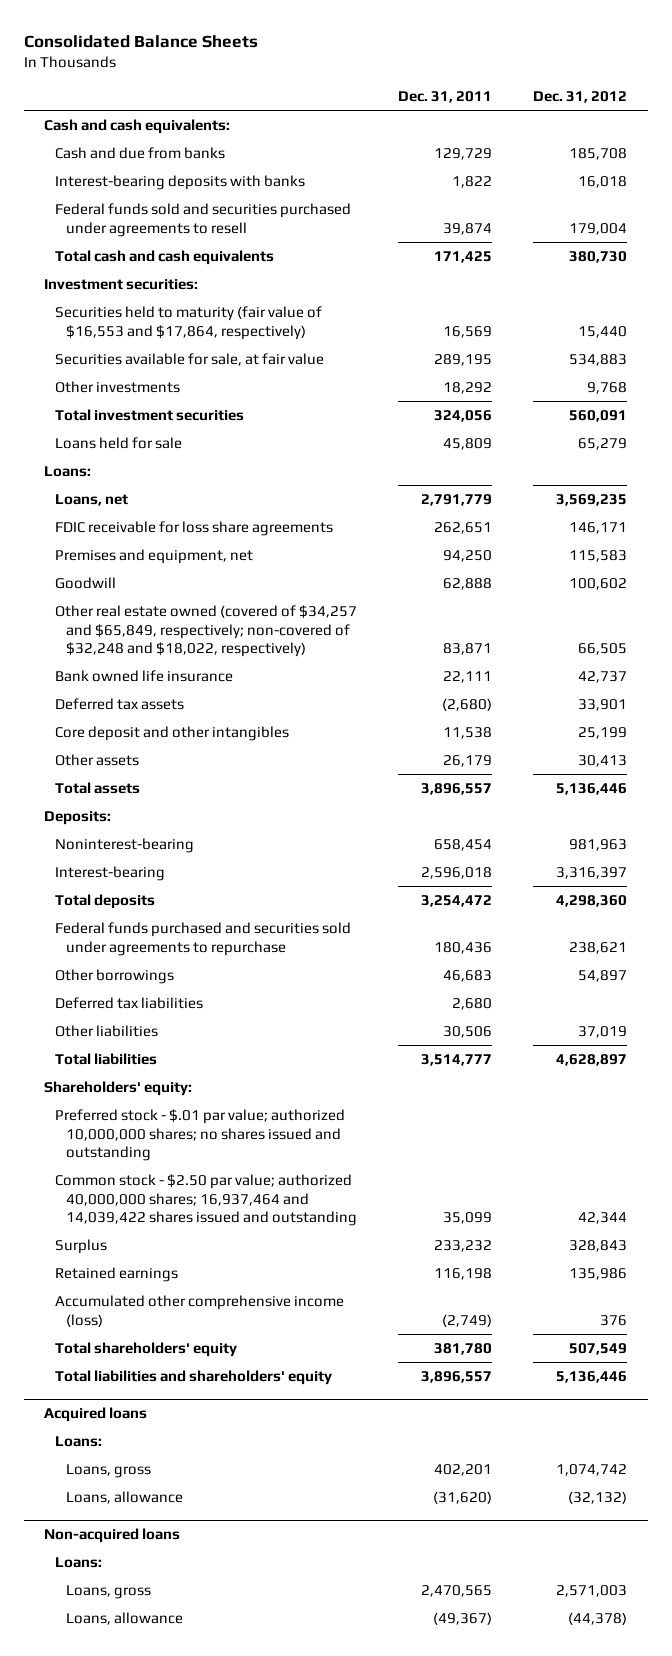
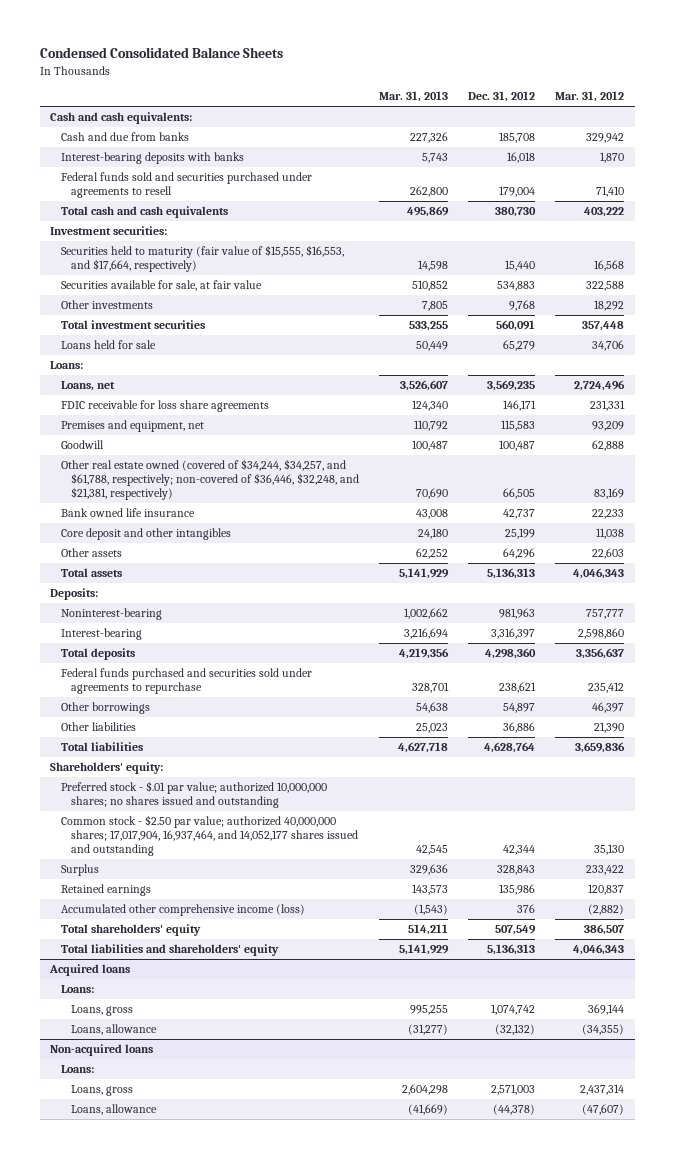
[23,35,258,49] Consolidated Balance Sheets -> [39,47,283,59] Condensed Consolidated Balance Sheets
[398,91,493,104] Dec. 31, 2011 -> none
none -> [379,91,449,103] Mar. 31, 2013
none -> [555,91,625,103] Mar. 31, 2012
[55,305,323,340] Securities held to maturity (fair value of $16,553 and $17,864, respectively) -> [60,244,344,273] Securities held to maturity (fair value of $15,555, $16,553, and $17,664, respectively)
[569,577,628,590] 100,602 -> [499,439,536,451] 100,487
[55,604,358,658] Other real estate owned (covered of $34,257 and $65,849, respectively; non-covered of $32,248 and $18,022, respectively) -> [60,458,360,501] Other real estate owned (covered of $34,244, $34,257, and $61,788, respectively; non-covered of $36,446, $32,248, and $21,381, respectively)
[55,697,185,710] Deferred tax assets -> none
[578,754,628,767] 30,413 -> [503,547,536,559] 64,296
[556,782,628,795] 5,136,446 -> [487,567,536,579] 5,136,313
[55,996,204,1009] Deferred tax liabilities -> none
[578,1025,628,1038] 37,019 -> [503,721,536,733] 36,886
[556,1053,628,1066] 4,628,897 -> [484,741,536,753] 4,628,764
[55,1173,358,1227] Common stock - $2.50 par value; authorized 40,000,000 shares; 16,937,464 and 14,039,422 shares issued and outstanding -> [60,814,359,857] Common stock - $2.50 par value; authorized 40,000,000 shares; 17,017,904, 16,937,464, and 14,052,177 shares issued and outstanding
[556,1370,628,1383] 5,136,446 -> [487,943,536,955] 5,136,313

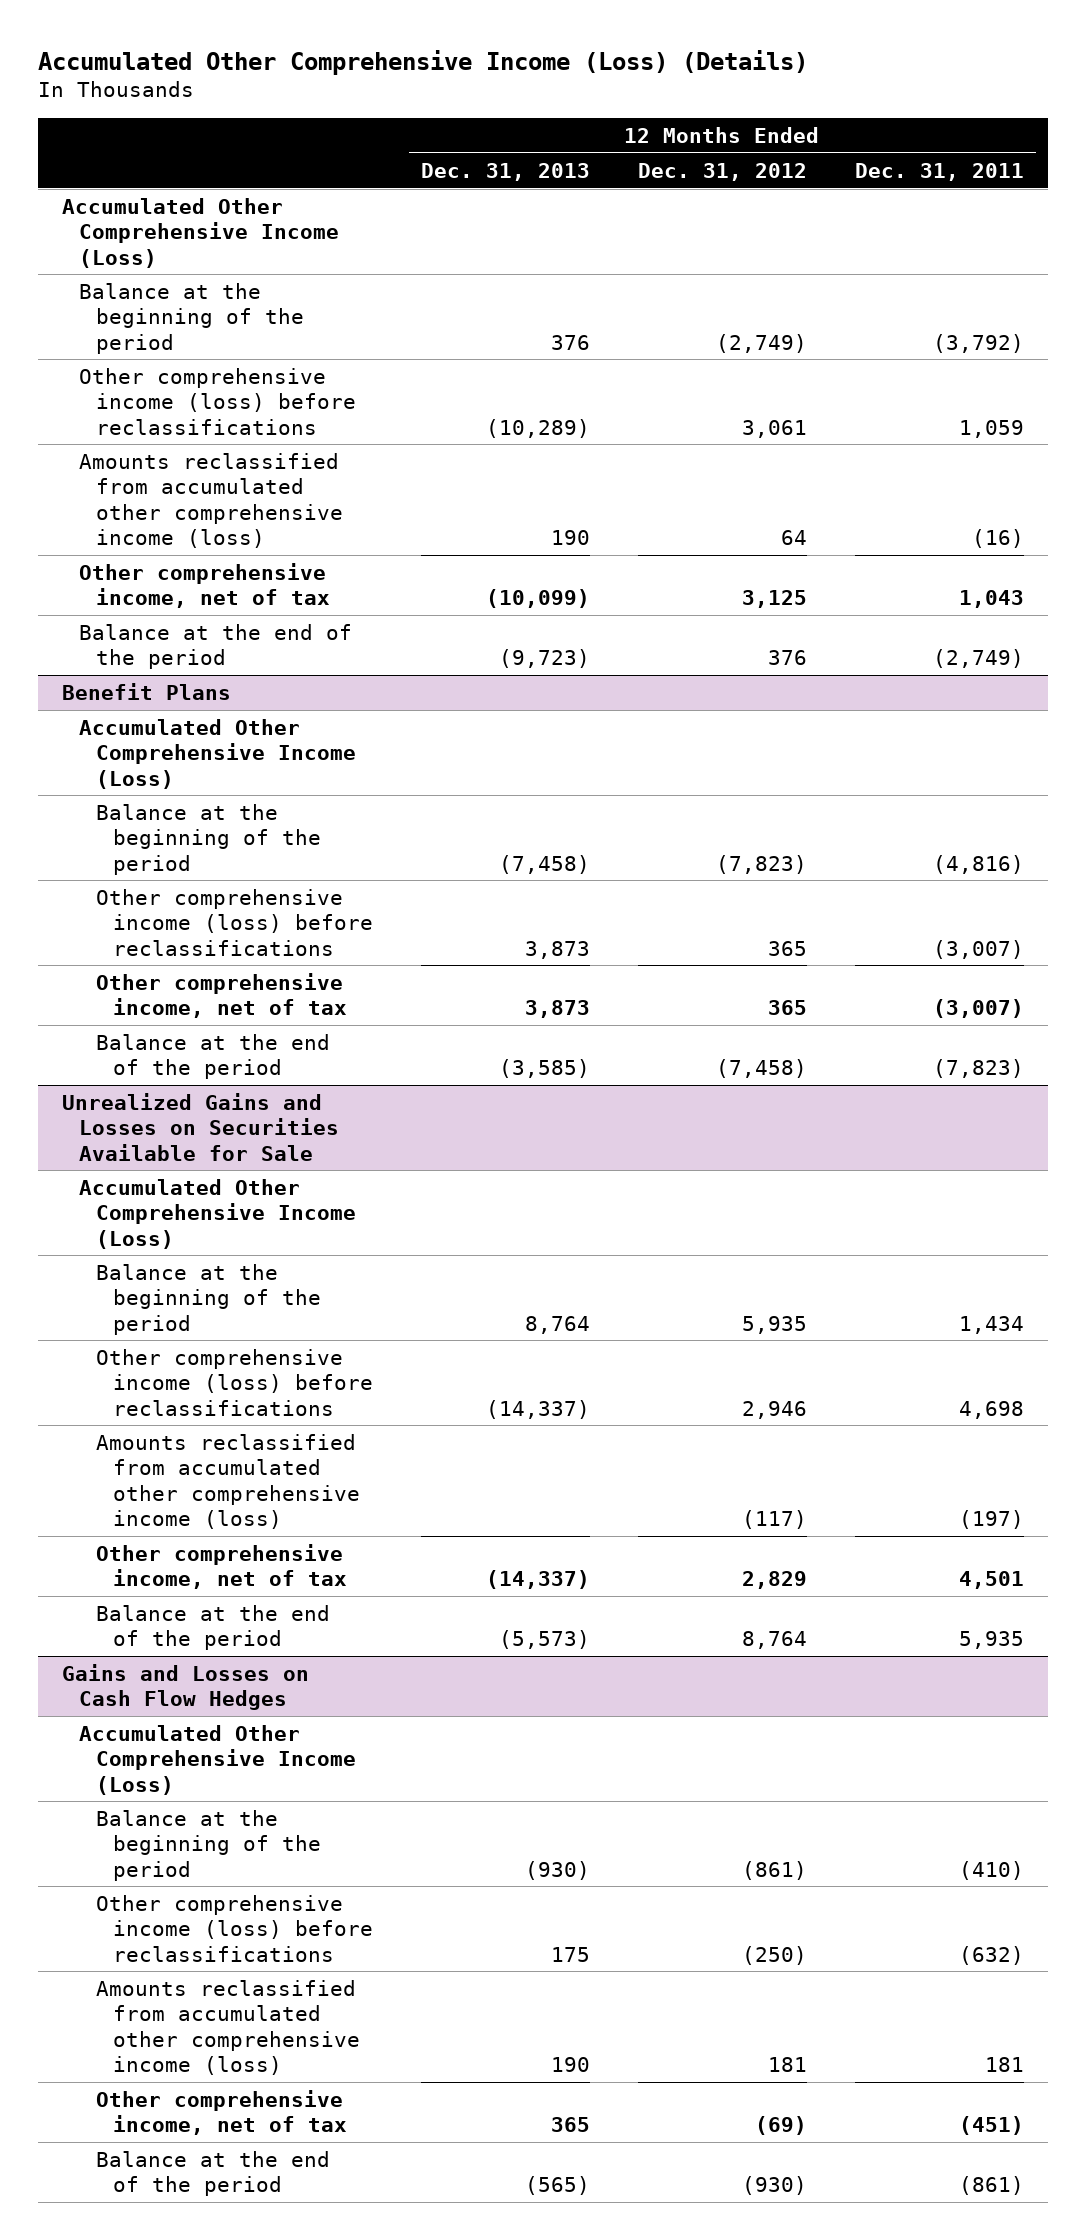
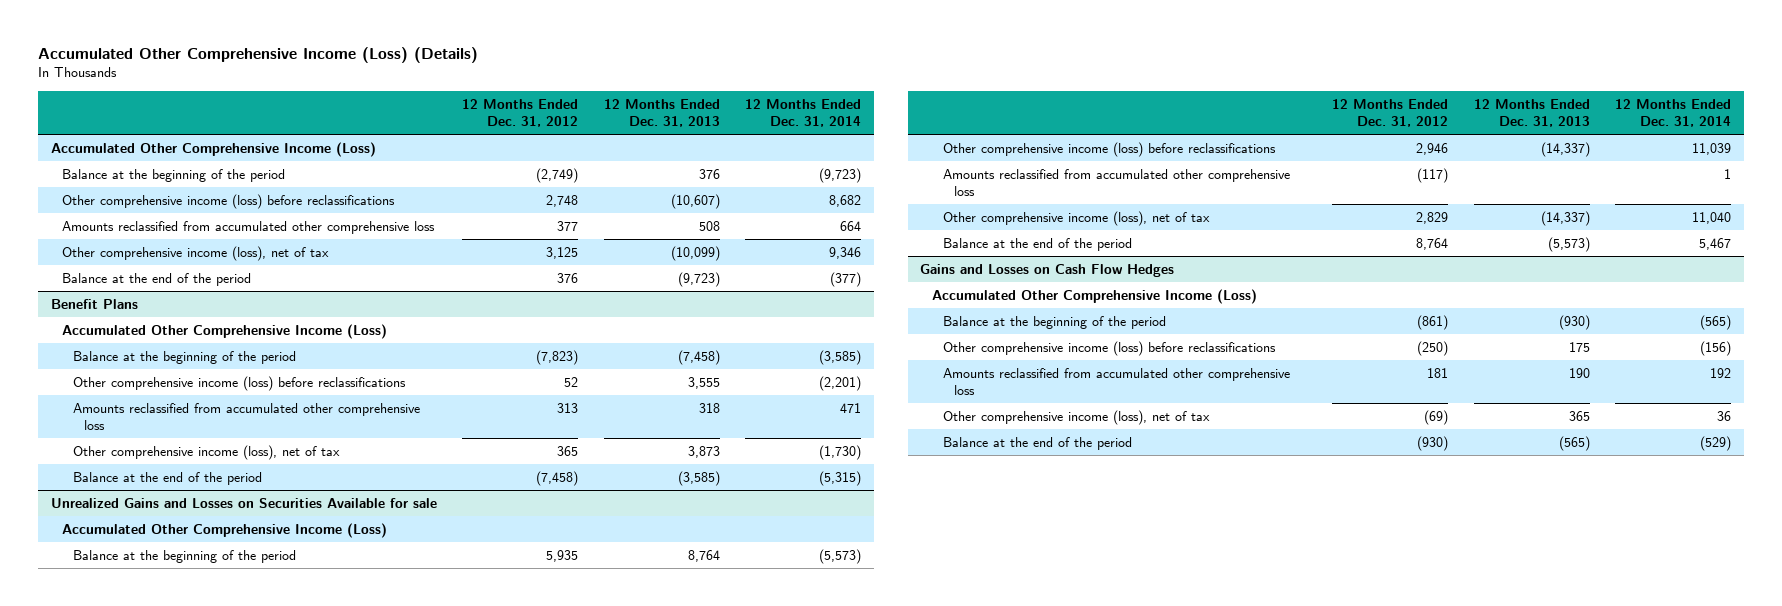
[854,162,1024,181] Dec. 31, 2011 -> none
none -> [745,98,862,127] 12 Months Ended Dec. 31, 2014
[485,418,590,438] (10,289) -> [670,193,720,209] (10,607)
[741,419,807,438] 3,061 -> [546,194,579,207] 2,748
[78,452,343,548] Amounts reclassified from accumulated other comprehensive income (loss) -> [61,220,435,234] Amounts reclassified from accumulated other comprehensive loss
[550,529,590,545] 190 -> [698,220,720,231] 508
[780,529,807,545] 64 -> [557,220,579,231] 377
[78,562,330,609] Other comprehensive income, net of tax -> [61,245,329,261] Other comprehensive income (loss), net of tax
[524,940,590,959] 3,873 -> [687,376,720,389] 3,555
[767,940,807,956] 365 -> [564,376,579,387] 52
none -> [72,402,420,430] Amounts reclassified from accumulated other comprehensive loss
[95,972,347,1019] Other comprehensive income, net of tax -> [72,444,340,460] Other comprehensive income (loss), net of tax
[61,1092,339,1161] Unrealized Gains and Losses on Securities Available for Sale -> [50,497,437,508] Unrealized Gains and Losses on Securities Available for sale
[95,1433,360,1529] Amounts reclassified from accumulated other comprehensive income (loss) -> [942,168,1290,196] Amounts reclassified from accumulated other comprehensive loss
[95,1543,347,1590] Other comprehensive income, net of tax -> [942,210,1210,226] Other comprehensive income (loss), net of tax
[95,1979,360,2075] Amounts reclassified from accumulated other comprehensive income (loss) -> [942,367,1290,395] Amounts reclassified from accumulated other comprehensive loss
[95,2089,347,2136] Other comprehensive income, net of tax -> [942,409,1210,425] Other comprehensive income (loss), net of tax

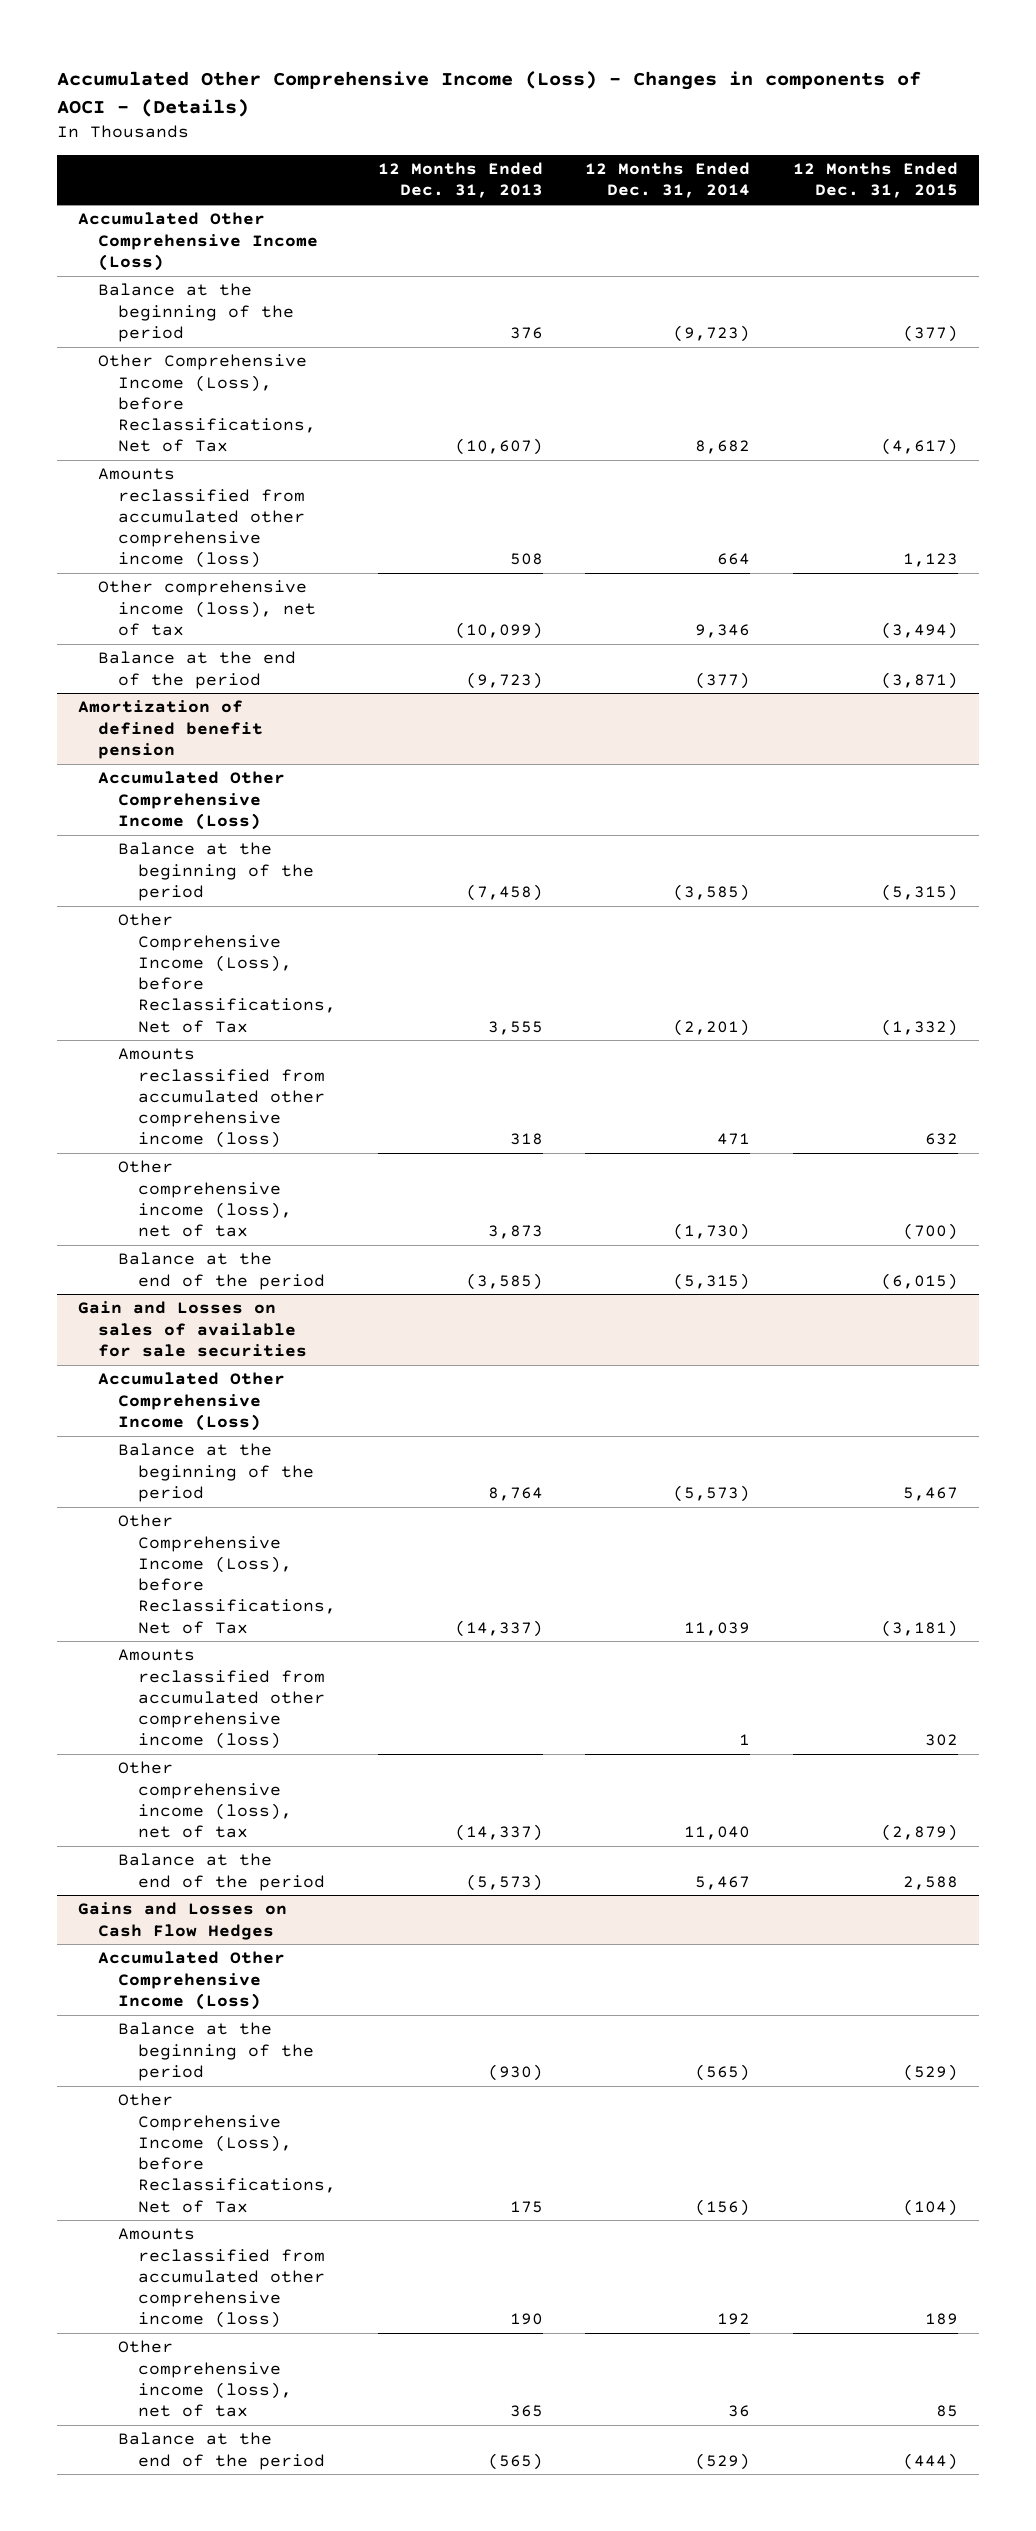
[37,46,478,63] Accumulated Other Comprehensive Income (Loss) (Details) -> [57,71,922,117] Accumulated Other Comprehensive Income (Loss) - Changes in components of AOCI - (Details)
[462,98,579,127] 12 Months Ended Dec. 31, 2012 -> none
none -> [792,162,958,199] 12 Months Ended Dec. 31, 2015
[61,193,395,209] Other comprehensive income (loss) before reclassifications -> [98,354,317,453] Other Comprehensive Income (Loss), before Reclassifications, Net of Tax
[61,220,435,234] Amounts reclassified from accumulated other comprehensive loss -> [98,468,306,569] Amounts reclassified from accumulated other comprehensive income (loss)
[50,298,138,309] Benefit Plans -> [78,700,264,759] Amortization of defined benefit pension
[72,375,406,391] Other comprehensive income (loss) before reclassifications -> [118,913,337,1033] Other Comprehensive Income (Loss), before Reclassifications, Net of Tax
[72,402,420,430] Amounts reclassified from accumulated other comprehensive loss -> [118,1048,326,1149] Amounts reclassified from accumulated other comprehensive income (loss)
[50,497,437,508] Unrealized Gains and Losses on Securities Available for sale -> [78,1301,308,1357] Gain and Losses on sales of available for sale securities
[942,141,1276,157] Other comprehensive income (loss) before reclassifications -> [118,1514,337,1634] Other Comprehensive Income (Loss), before Reclassifications, Net of Tax
[942,168,1290,196] Amounts reclassified from accumulated other comprehensive loss -> [118,1649,326,1750] Amounts reclassified from accumulated other comprehensive income (loss)
[942,340,1276,356] Other comprehensive income (loss) before reclassifications -> [118,2093,337,2213] Other Comprehensive Income (Loss), before Reclassifications, Net of Tax
[942,367,1290,395] Amounts reclassified from accumulated other comprehensive loss -> [118,2228,326,2329] Amounts reclassified from accumulated other comprehensive income (loss)

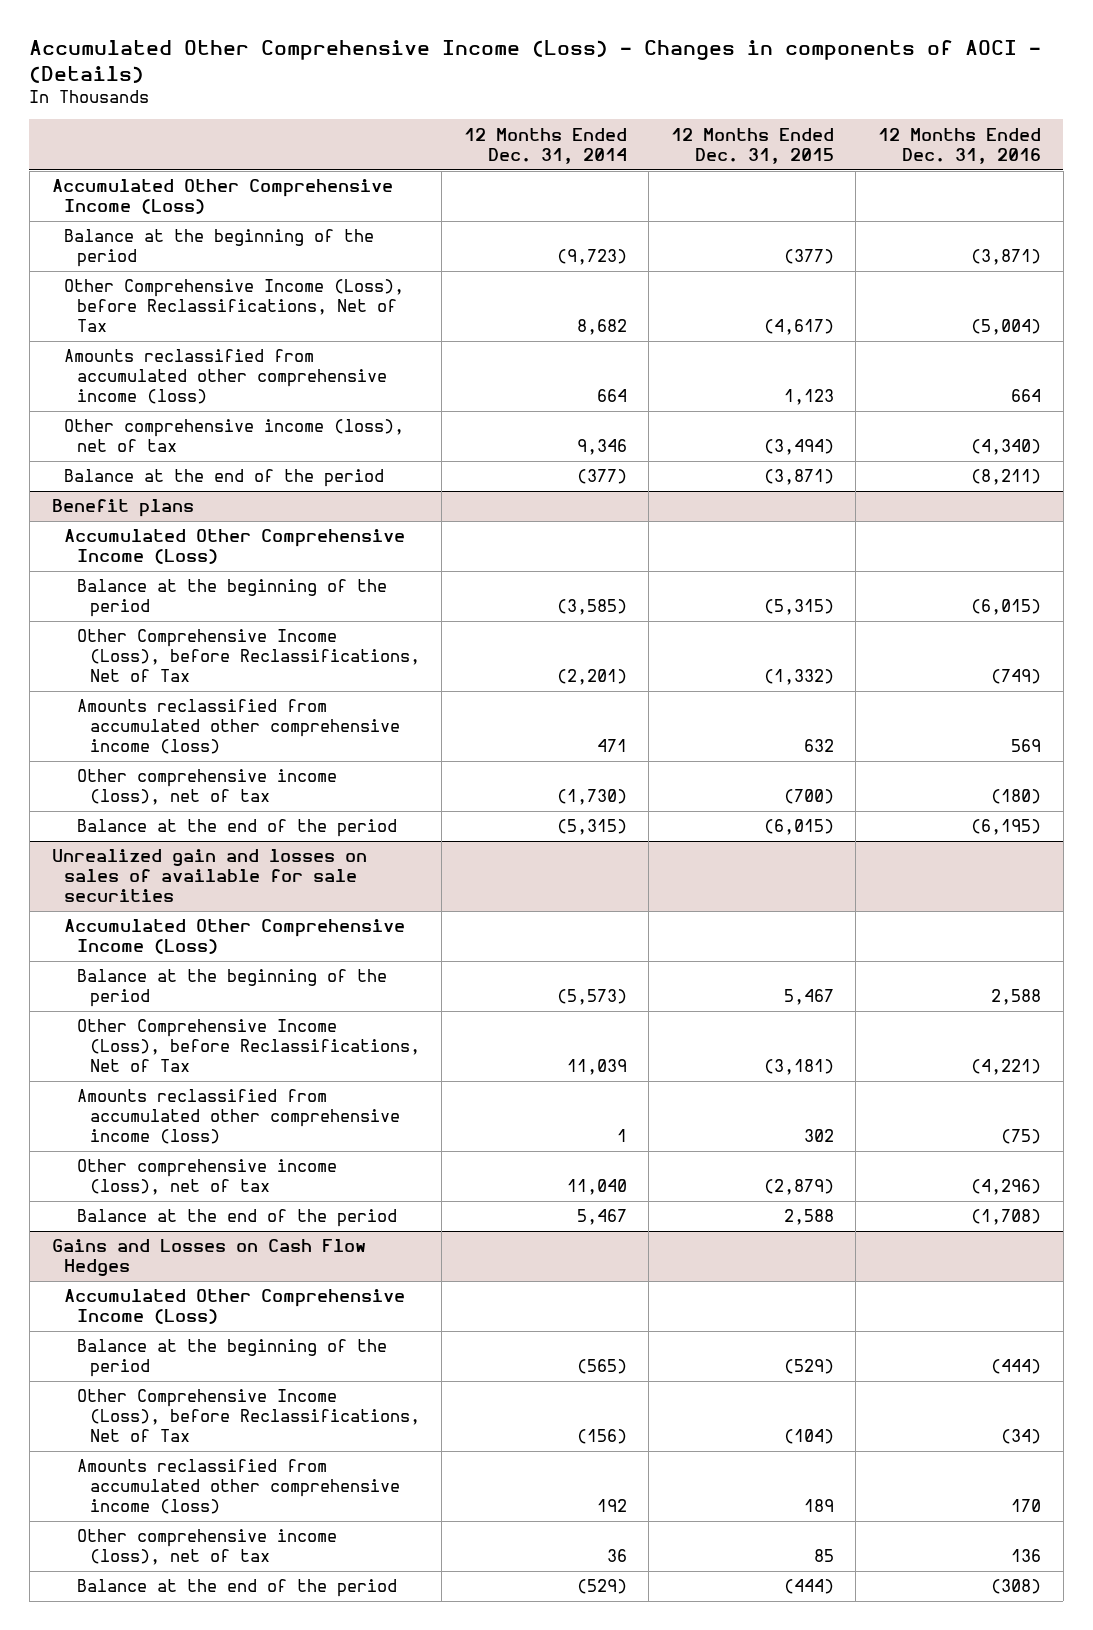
[378,162,544,199] 12 Months Ended Dec. 31, 2013 -> none
none -> [877,127,1041,164] 12 Months Ended Dec. 31, 2016
[78,700,264,759] Amortization of defined benefit pension -> [51,499,194,518] Benefit plans
[78,1301,308,1357] Gain and Losses on sales of available for sale securities -> [51,849,367,902] Unrealized gain and losses on sales of available for sale securities

